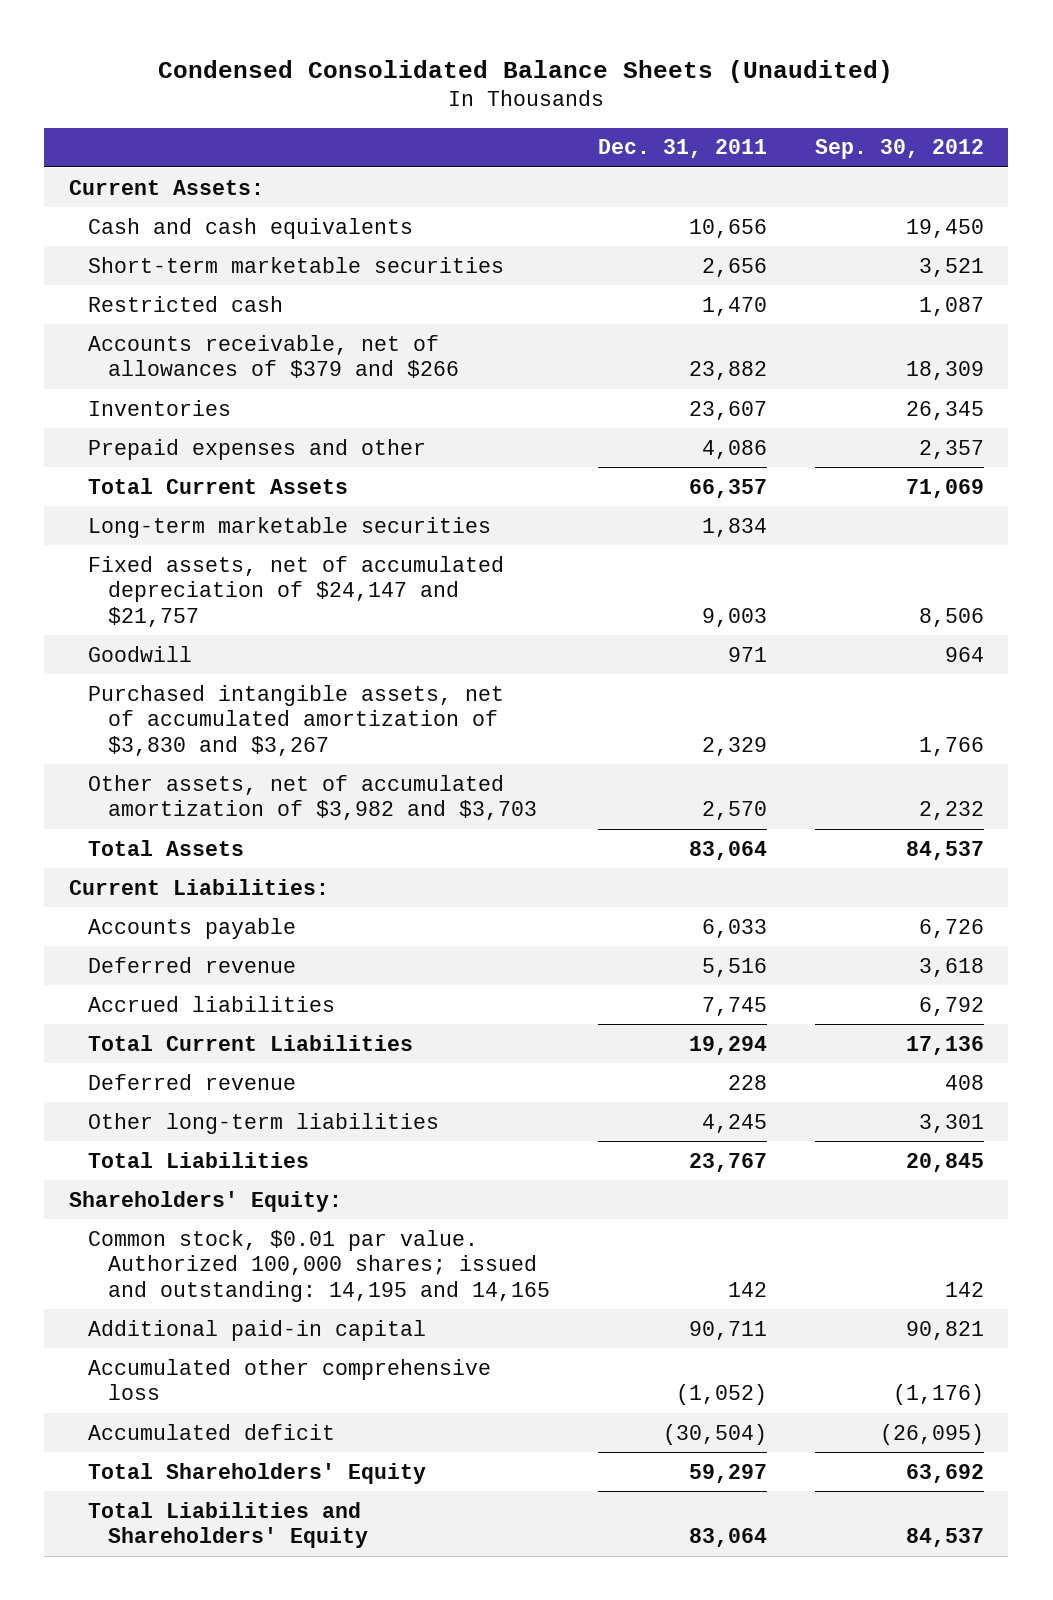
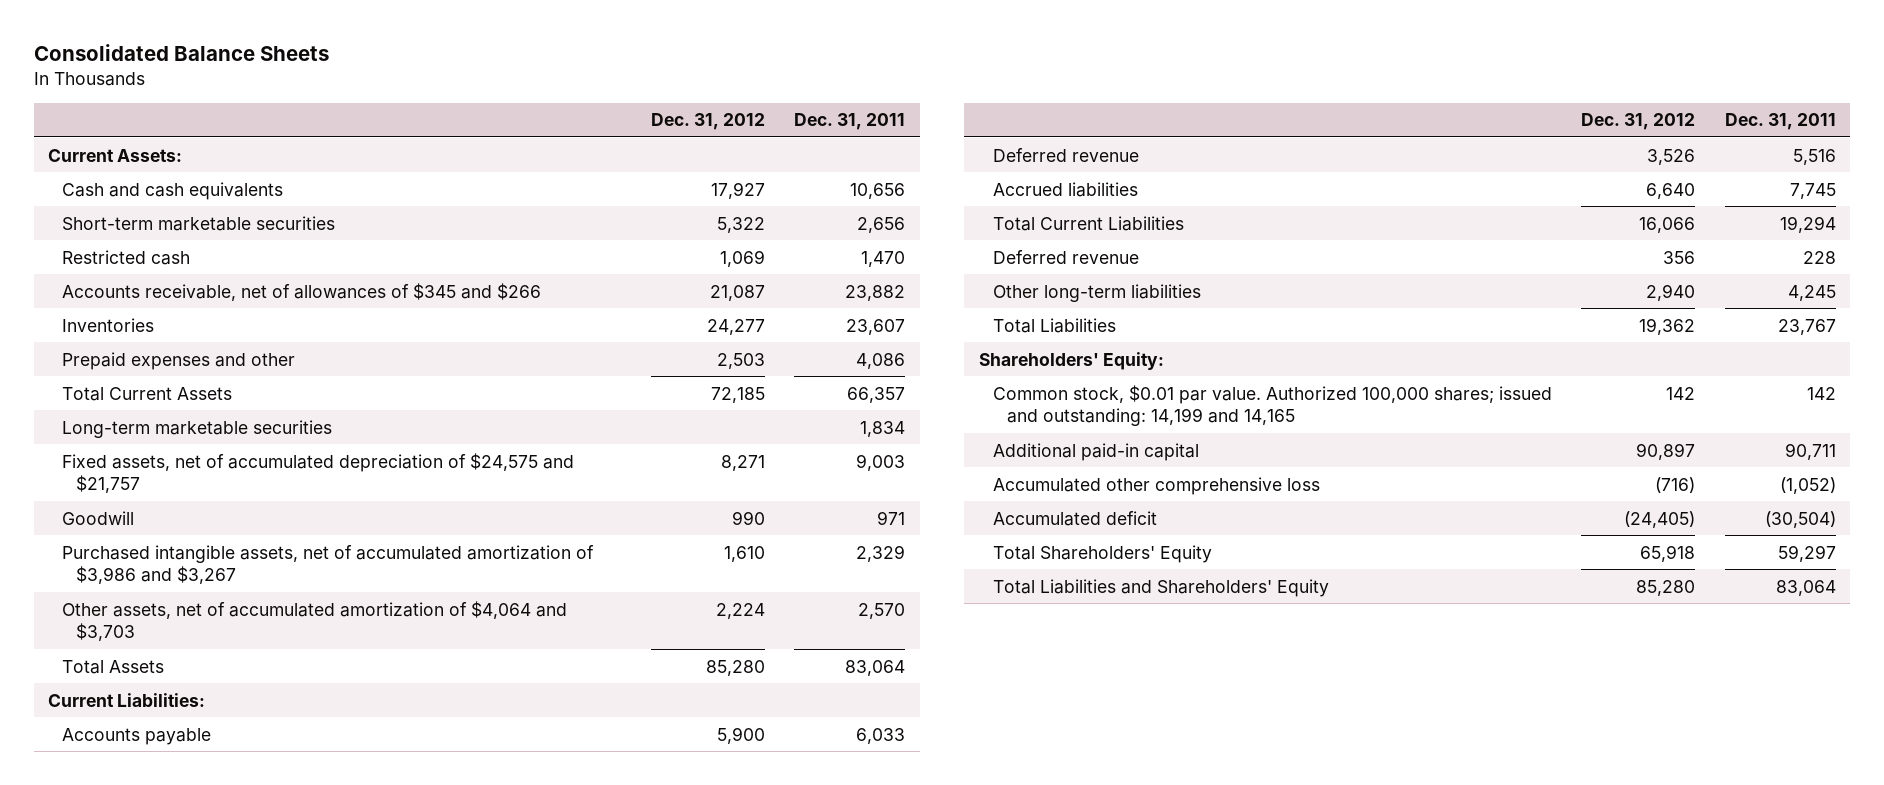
[158,59,894,83] Condensed Consolidated Balance Sheets (Unaudited) -> [33,44,329,62] Consolidated Balance Sheets
[815,139,985,160] Sep. 30, 2012 -> none
none -> [650,113,765,131] Dec. 31, 2012
[88,334,459,379] Accounts receivable, net of allowances of $379 and $266 -> [62,282,542,301] Accounts receivable, net of allowances of $345 and $266
[88,555,505,627] Fixed assets, net of accumulated depreciation of $24,147 and $21,757 -> [62,452,575,494] Fixed assets, net of accumulated depreciation of $24,575 and $21,757
[88,684,505,756] Purchased intangible assets, net of accumulated amortization of $3,830 and $3,267 -> [62,544,595,585] Purchased intangible assets, net of accumulated amortization of $3,986 and $3,267
[88,774,537,821] Other assets, net of accumulated amortization of $3,982 and $3,703 -> [62,600,568,642] Other assets, net of accumulated amortization of $4,064 and $3,703
[88,1229,550,1302] Common stock, $0.01 par value. Authorized 100,000 shares; issued and outstanding: 14,195 and 14,165 -> [992,384,1552,427] Common stock, $0.01 par value. Authorized 100,000 shares; issued and outstanding: 14,199 and 14,165

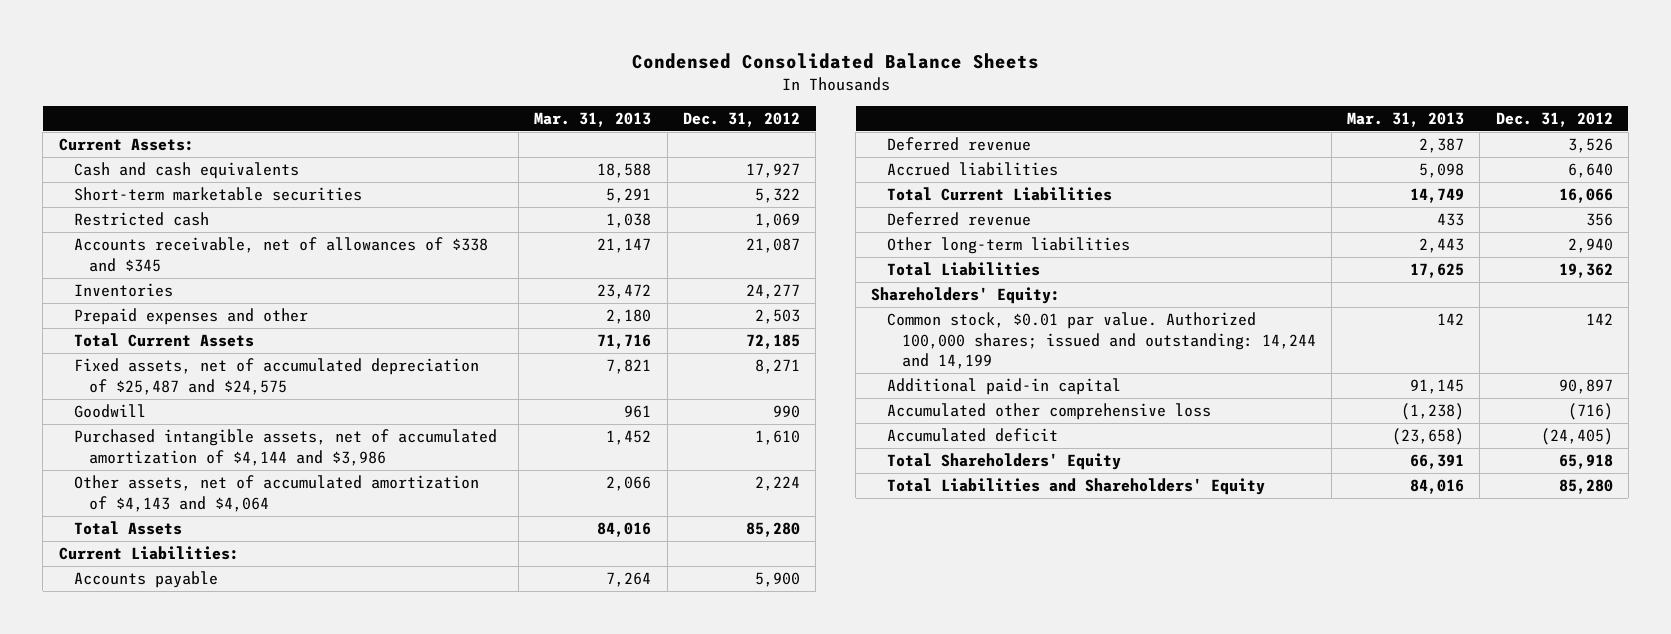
[33,44,329,62] Consolidated Balance Sheets -> [631,52,1039,69] Condensed Consolidated Balance Sheets
[794,113,906,131] Dec. 31, 2011 -> none
none -> [534,111,652,127] Mar. 31, 2013
[62,282,542,301] Accounts receivable, net of allowances of $345 and $266 -> [73,237,488,272] Accounts receivable, net of allowances of $338 and $345
[62,419,333,438] Long-term marketable securities -> none
[62,452,575,494] Fixed assets, net of accumulated depreciation of $24,575 and $21,757 -> [73,358,479,395] Fixed assets, net of accumulated depreciation of $25,487 and $24,575
[62,544,595,585] Purchased intangible assets, net of accumulated amortization of $3,986 and $3,267 -> [73,429,497,466] Purchased intangible assets, net of accumulated amortization of $4,144 and $3,986
[62,600,568,642] Other assets, net of accumulated amortization of $4,064 and $3,703 -> [73,475,479,512] Other assets, net of accumulated amortization of $4,143 and $4,064
[992,384,1552,427] Common stock, $0.01 par value. Authorized 100,000 shares; issued and outstanding: 14,199 and 14,165 -> [886,312,1316,370] Common stock, $0.01 par value. Authorized 100,000 shares; issued and outstanding: 14,244 and 14,199

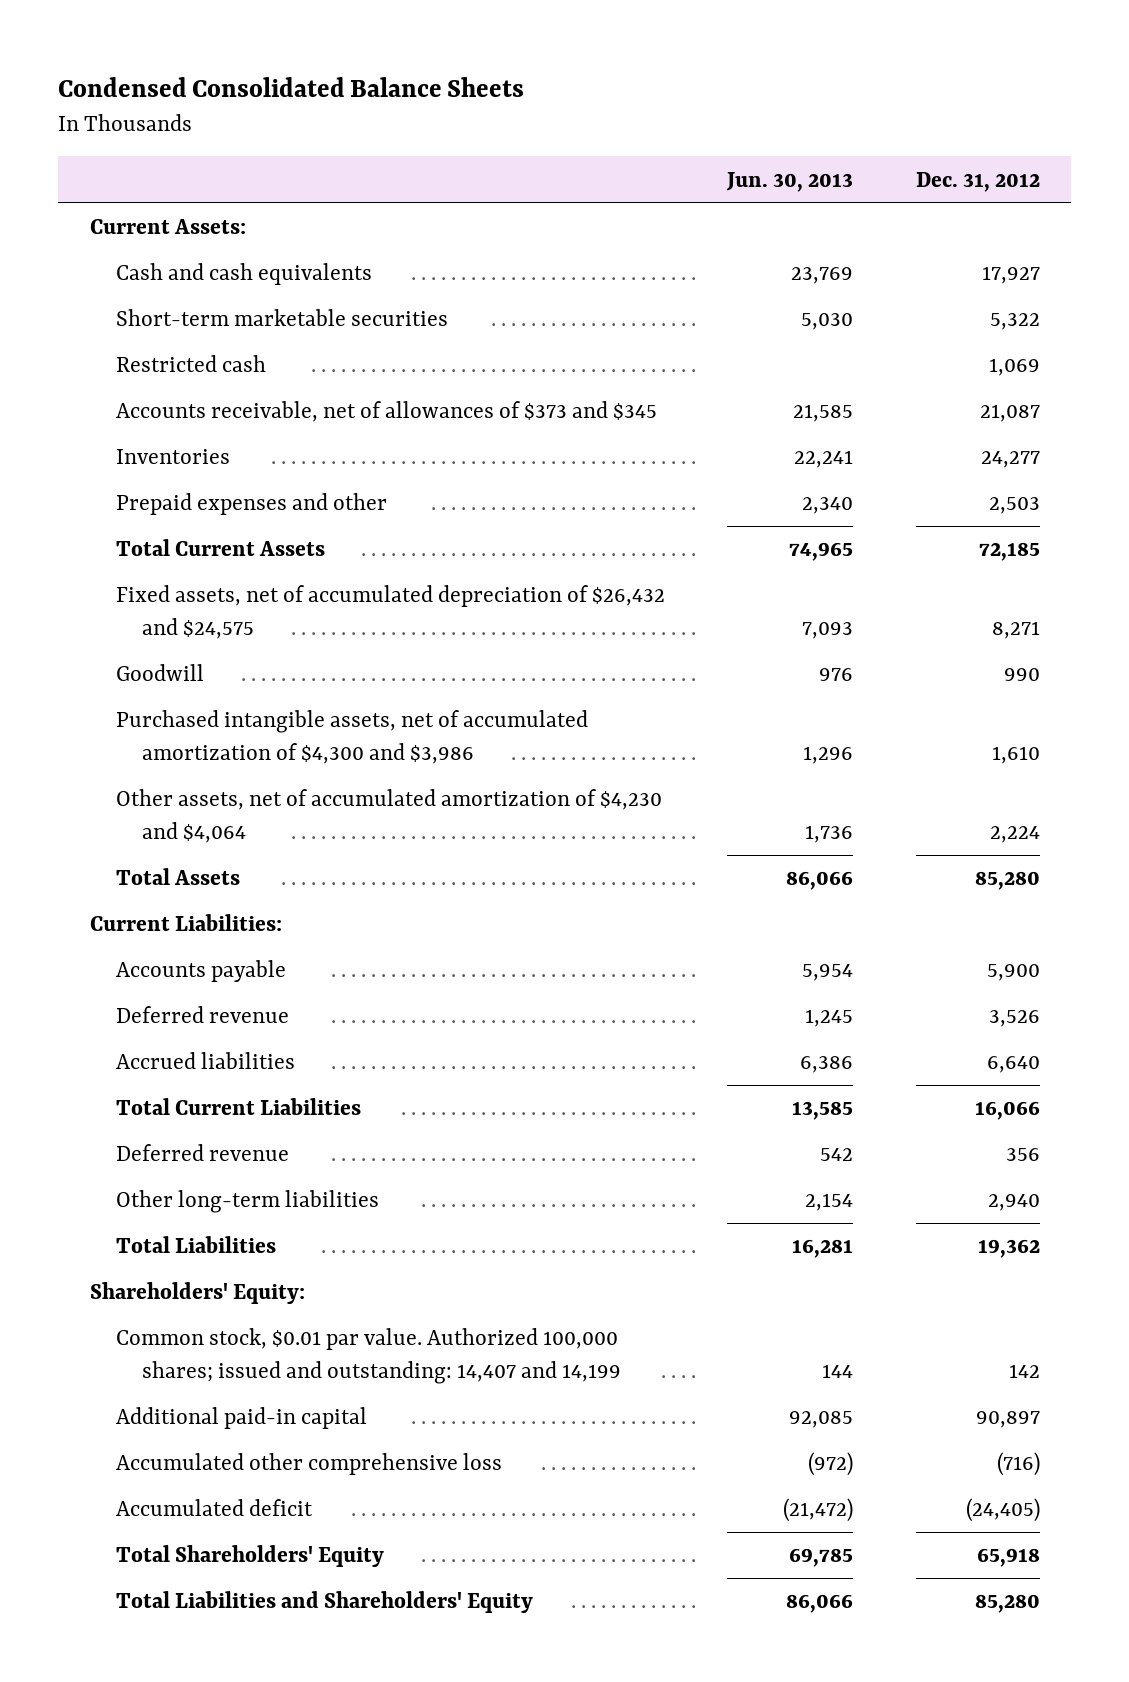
[534,111,652,127] Mar. 31, 2013 -> none
none -> [726,171,854,192] Jun. 30, 2013
[73,237,488,272] Accounts receivable, net of allowances of $338 and $345 -> [115,401,657,423] Accounts receivable, net of allowances of $373 and $345
[73,358,479,395] Fixed assets, net of accumulated depreciation of $25,487 and $24,575 -> [115,585,665,640] Fixed assets, net of accumulated depreciation of $26,432 and $24,575
[73,429,497,466] Purchased intangible assets, net of accumulated amortization of $4,144 and $3,986 -> [115,710,588,765] Purchased intangible assets, net of accumulated amortization of $4,300 and $3,986
[73,475,479,512] Other assets, net of accumulated amortization of $4,143 and $4,064 -> [115,789,662,844] Other assets, net of accumulated amortization of $4,230 and $4,064
[886,312,1316,370] Common stock, $0.01 par value. Authorized 100,000 shares; issued and outstanding: 14,244 and 14,199 -> [115,1328,622,1385] Common stock, $0.01 par value. Authorized 100,000 shares; issued and outstanding: 14,407 and 14,199

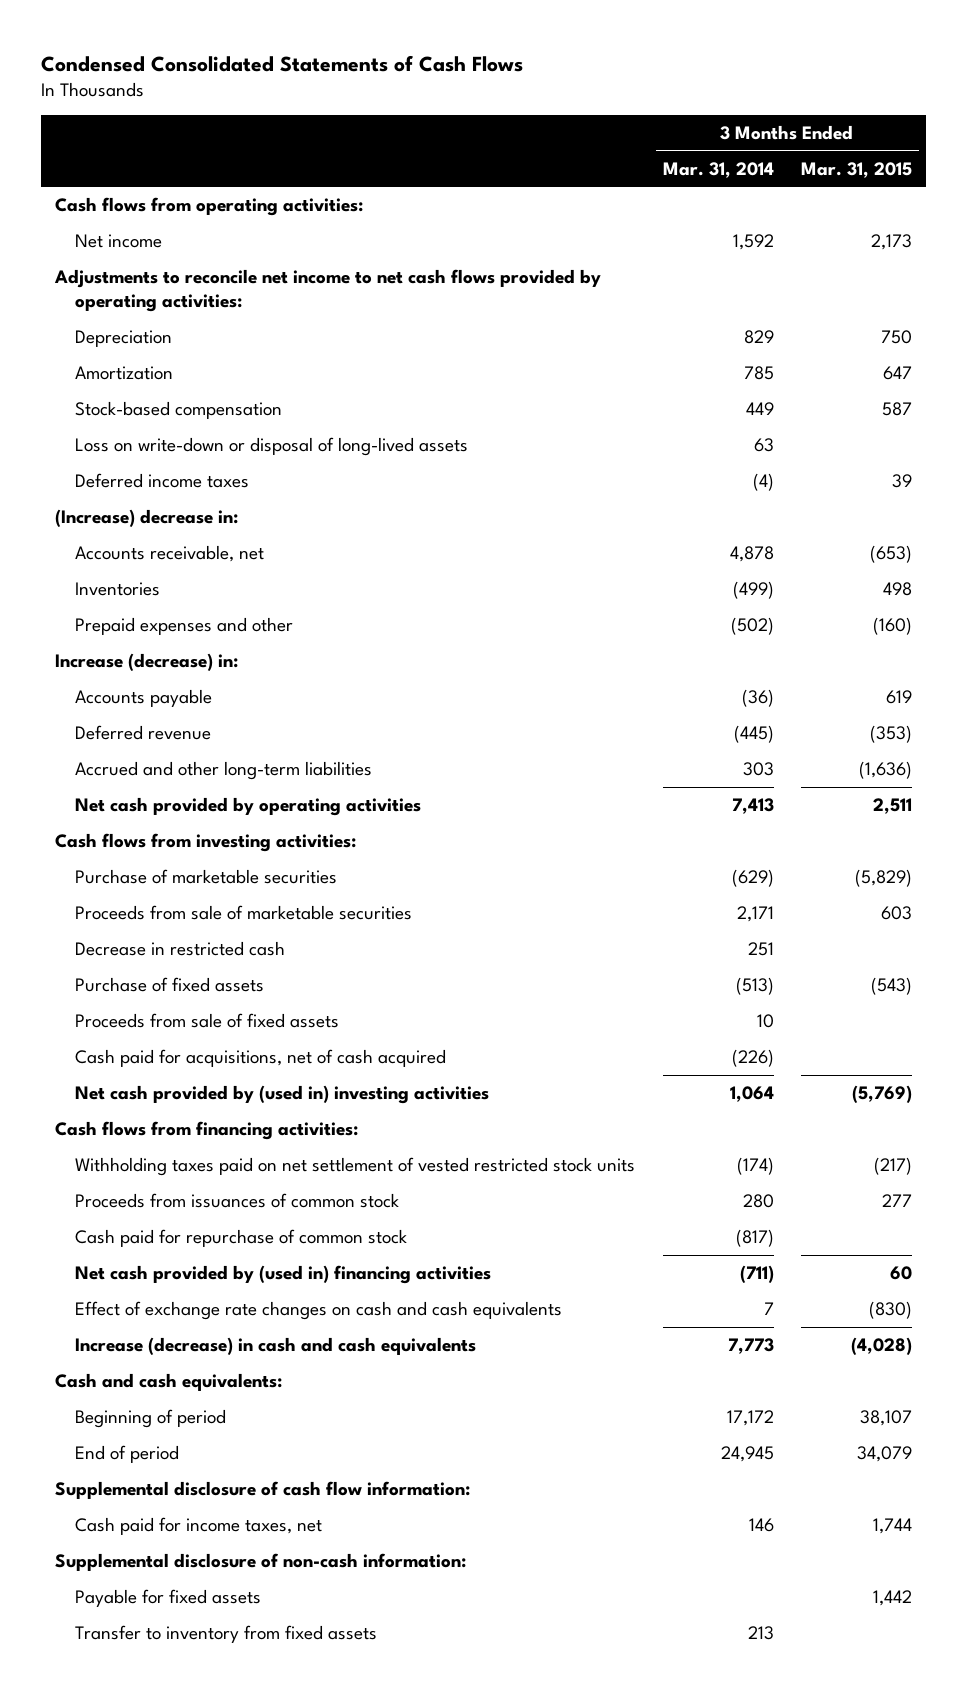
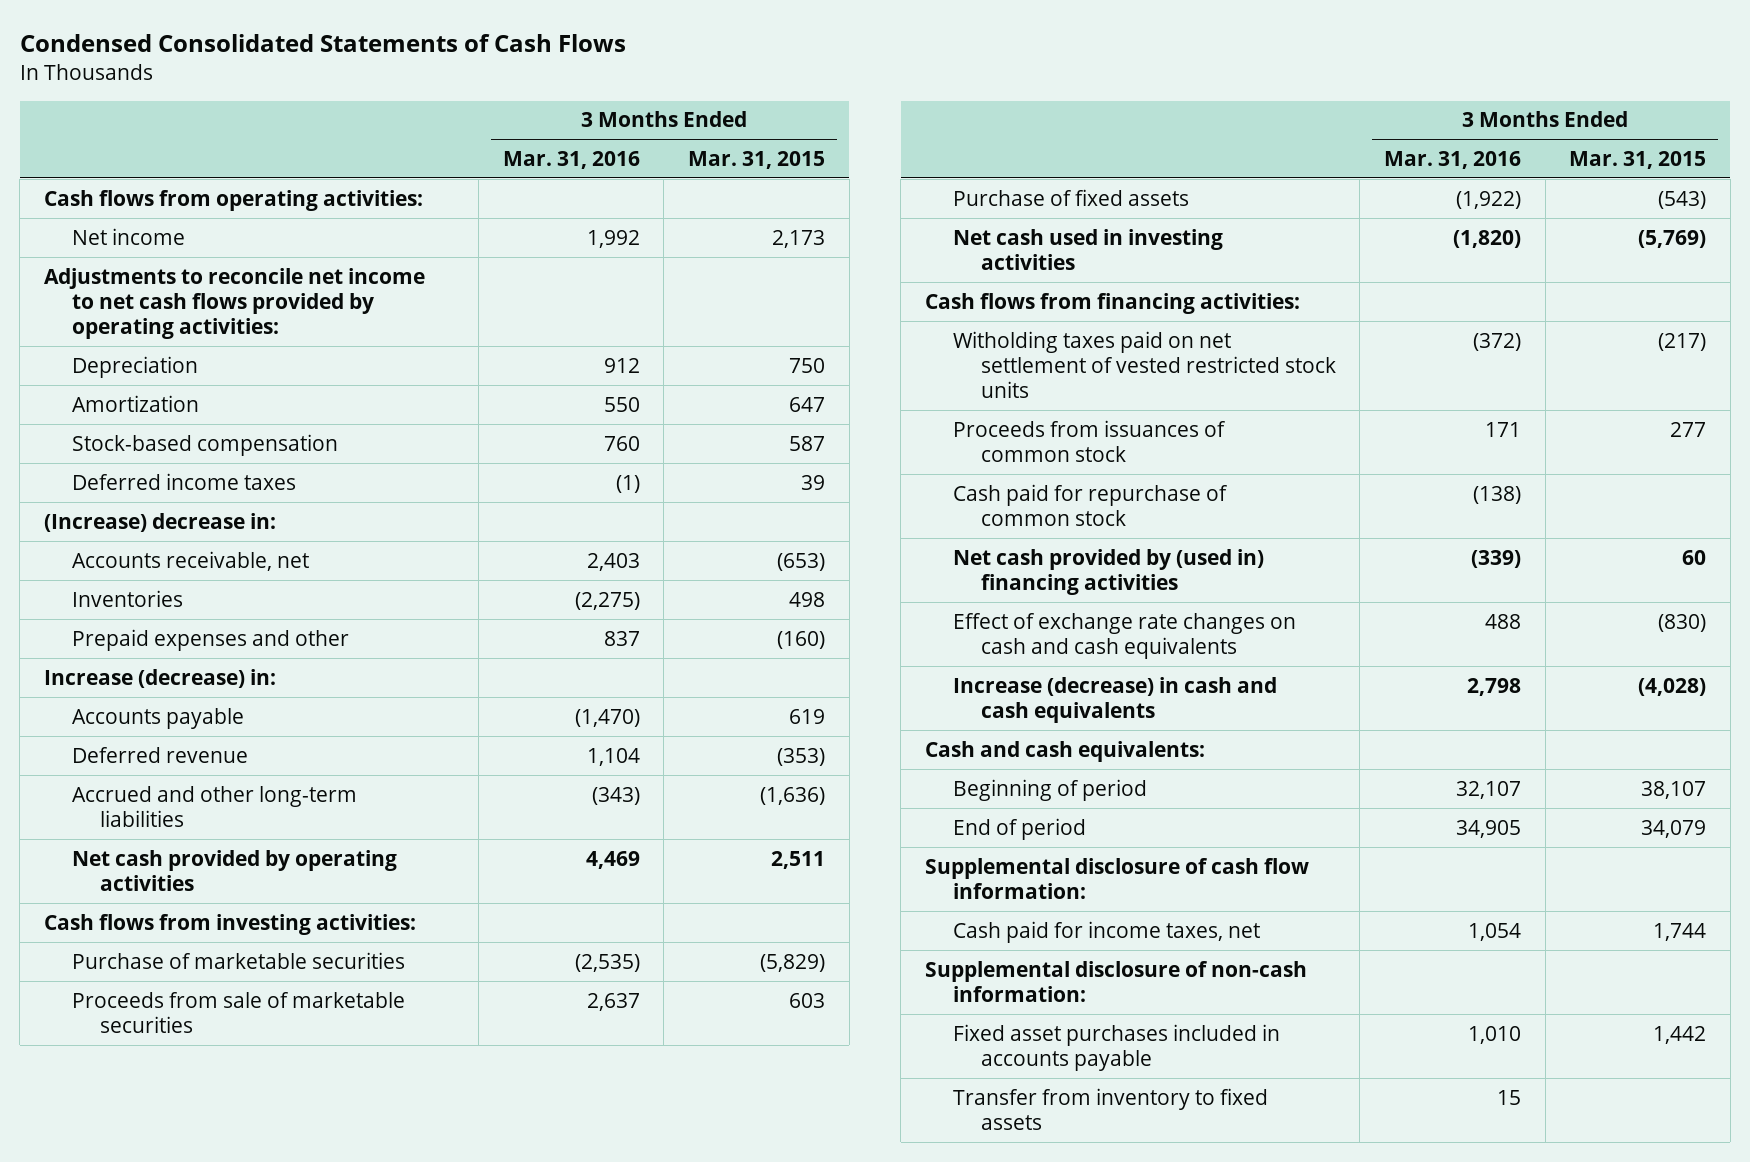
[662,161,774,178] Mar. 31, 2014 -> none
none -> [502,150,640,169] Mar. 31, 2016
[74,437,468,457] Loss on write-down or disposal of long-lived assets -> none
[74,941,285,957] Decrease in restricted cash -> none
[74,1013,339,1029] Proceeds from sale of fixed assets -> none
[74,1049,446,1068] Cash paid for acquisitions, net of cash acquired -> none
[74,1085,489,1105] Net cash provided by (used in) investing activities -> [952,228,1223,270] Net cash used in investing activities
[74,1157,635,1177] Withholding taxes paid on net settlement of vested restricted stock units -> [952,330,1336,398] Witholding taxes paid on net settlement of vested restricted stock units
[74,1589,261,1608] Payable for fixed assets -> [952,1023,1280,1071] Fixed asset purchases included in accounts payable
[74,1625,377,1644] Transfer to inventory from fixed assets -> [952,1087,1268,1130] Transfer from inventory to fixed assets

